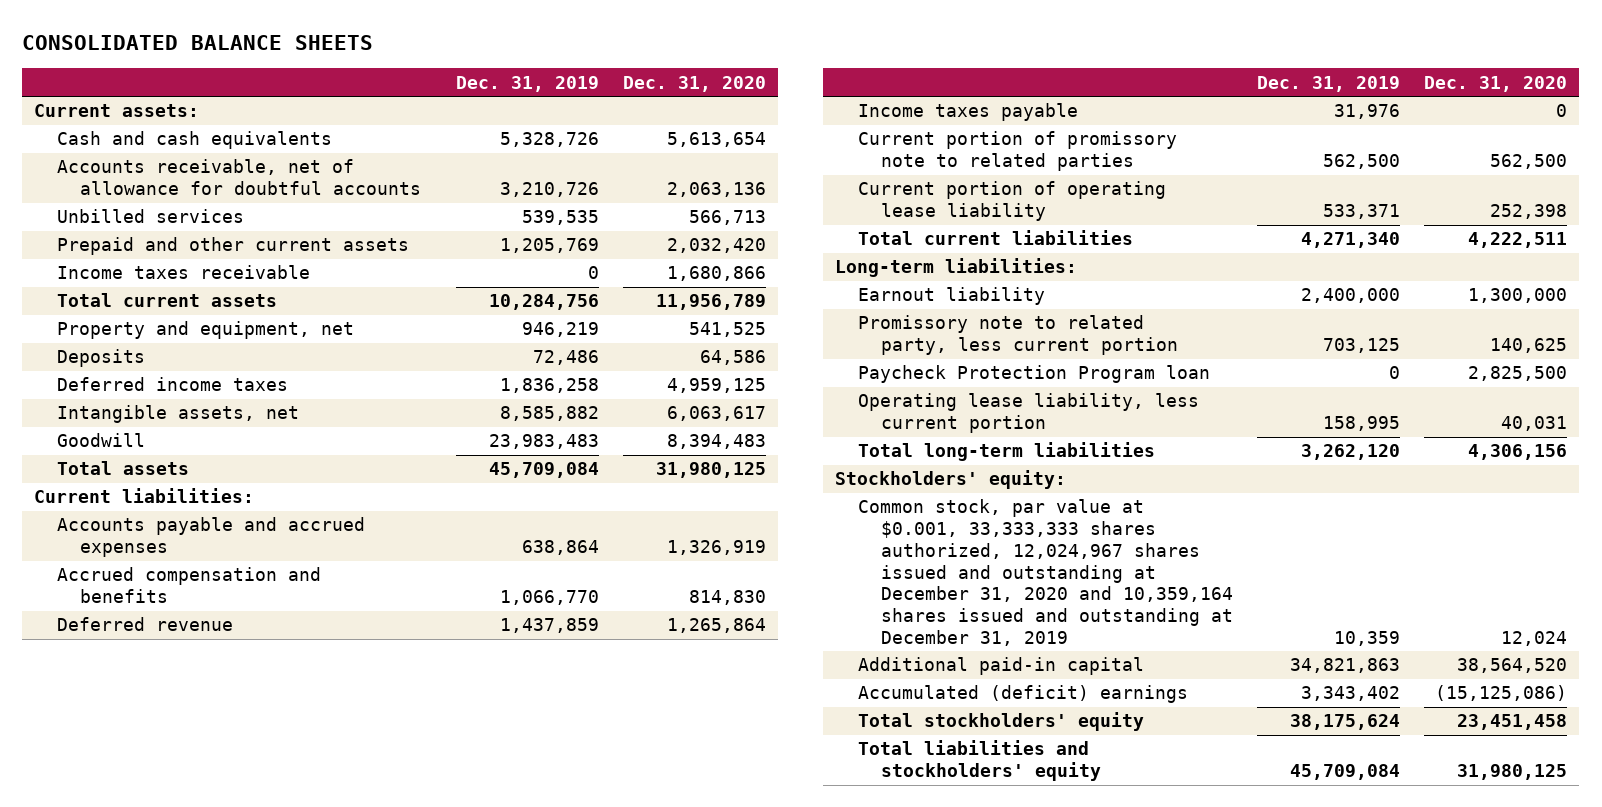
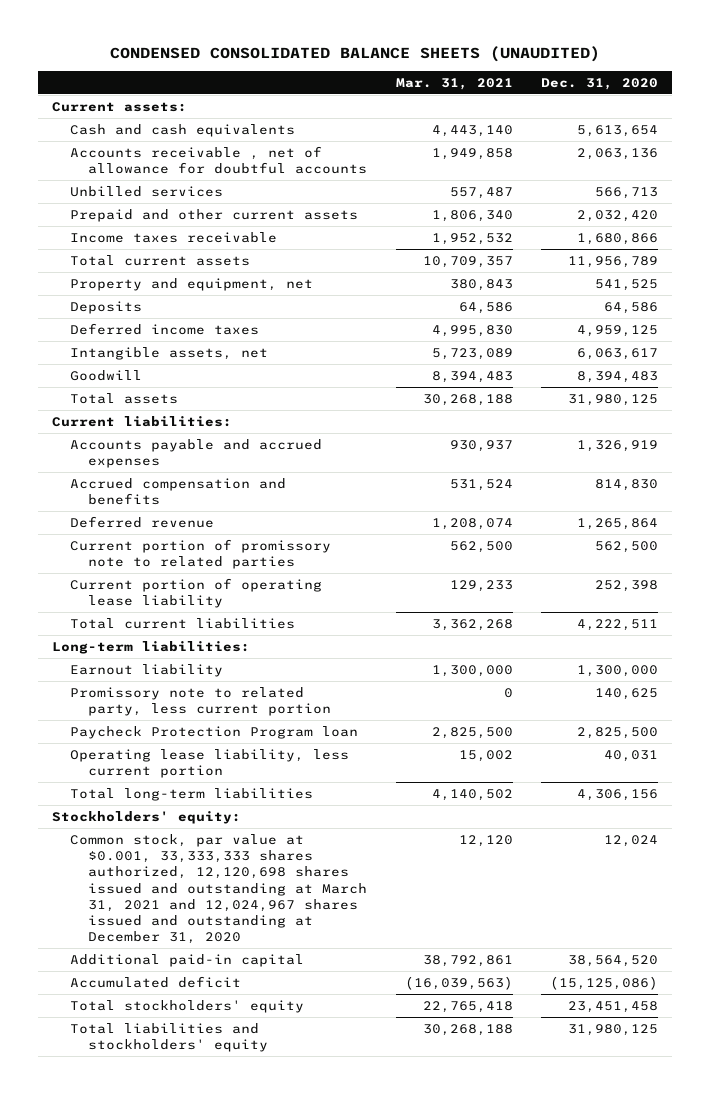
[22,35,374,51] CONSOLIDATED BALANCE SHEETS -> [110,45,601,62] CONDENSED CONSOLIDATED BALANCE SHEETS (UNAUDITED)
[455,75,599,92] Dec. 31, 2019 -> none
none -> [395,77,513,90] Mar. 31, 2021
[57,159,421,196] Accounts receivable, net of allowance for doubtful accounts -> [70,145,368,175] Accounts receivable , net of allowance for doubtful accounts
[858,103,1079,122] Income taxes payable -> none
[858,499,1233,646] Common stock, par value at $0.001, 33,333,333 shares authorized, 12,024,967 shares issued and outstanding at December 31, 2020 and 10,359,164 shares issued and outstanding at December 31, 2019 -> [70,833,368,945] Common stock, par value at $0.001, 33,333,333 shares authorized, 12,120,698 shares issued and outstanding at March 31, 2021 and 12,024,967 shares issued and outstanding at December 31, 2020
[858,685,1189,704] Accumulated (deficit) earnings -> [70,975,242,988] Accumulated deficit

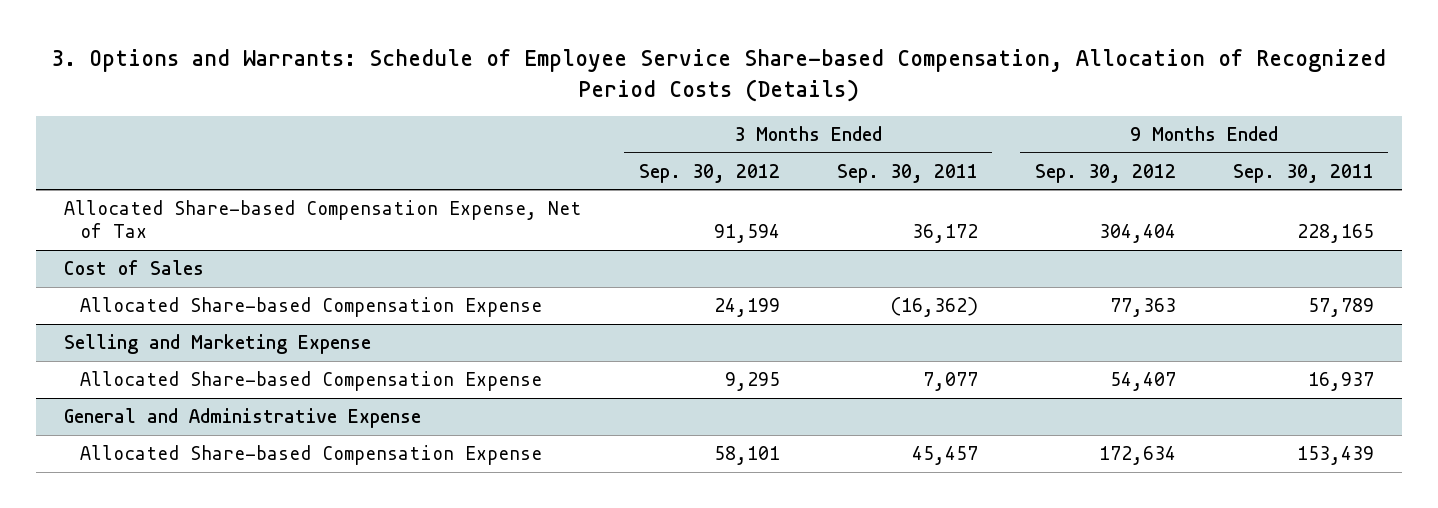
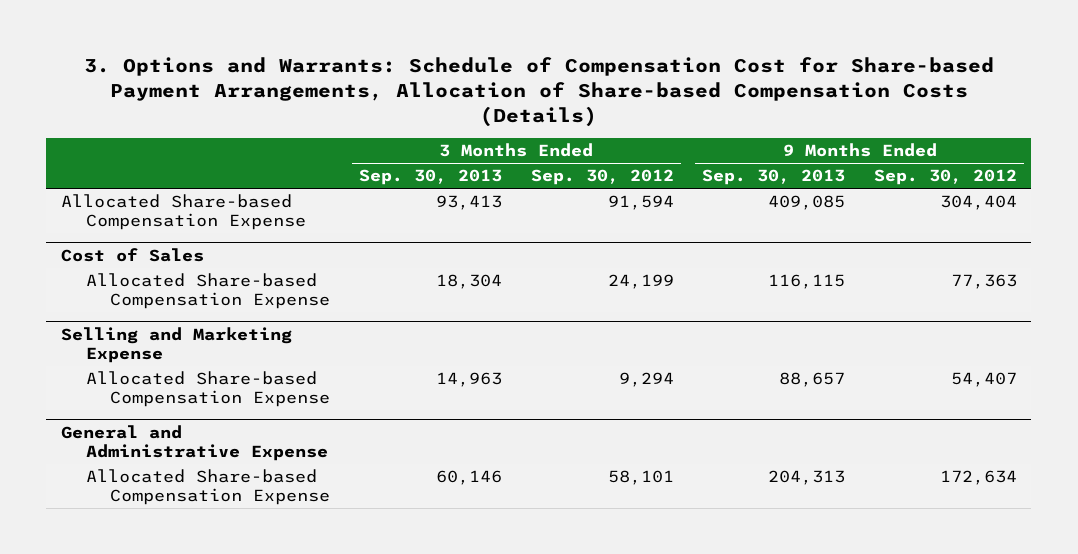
[51,49,1387,102] 3. Options and Warrants: Schedule of Employee Service Share-based Compensation, Allocation of Recognized Period Costs (Details) -> [83,56,994,128] 3. Options and Warrants: Schedule of Compensation Cost for Share-based Payment Arrangements, Allocation of Share-based Compensation Costs (Details)
[836,163,978,183] Sep. 30, 2011 -> none
[1232,163,1374,183] Sep. 30, 2011 -> none
none -> [359,169,503,186] Sep. 30, 2013
none -> [702,169,846,186] Sep. 30, 2013
[64,200,582,239] Allocated Share-based Compensation Expense, Net of Tax -> [60,194,306,231] Allocated Share-based Compensation Expense
[724,372,780,392] 9,295 -> [618,372,674,388] 9,294

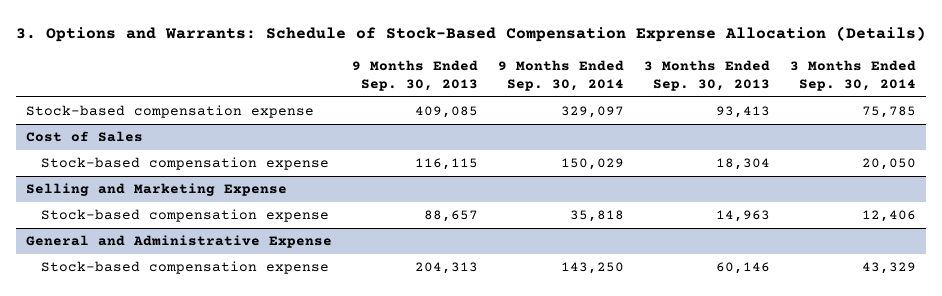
[83,56,994,128] 3. Options and Warrants: Schedule of Compensation Cost for Share-based Payment Arrangements, Allocation of Share-based Compensation Costs (Details) -> [16,26,927,43] 3. Options and Warrants: Schedule of Stock-Based Compensation Exprense Allocation (Details)
[530,169,674,186] Sep. 30, 2012 -> none
[873,169,1017,186] Sep. 30, 2012 -> none
none -> [498,59,625,92] 9 Months Ended Sep. 30, 2014
none -> [790,59,917,92] 3 Months Ended Sep. 30, 2014
[60,194,306,231] Allocated Share-based Compensation Expense -> [25,105,314,119] Stock-based compensation expense
[85,273,331,310] Allocated Share-based Compensation Expense -> [41,157,330,171] Stock-based compensation expense
[85,371,331,408] Allocated Share-based Compensation Expense -> [41,209,330,223] Stock-based compensation expense
[85,469,331,506] Allocated Share-based Compensation Expense -> [41,261,330,275] Stock-based compensation expense

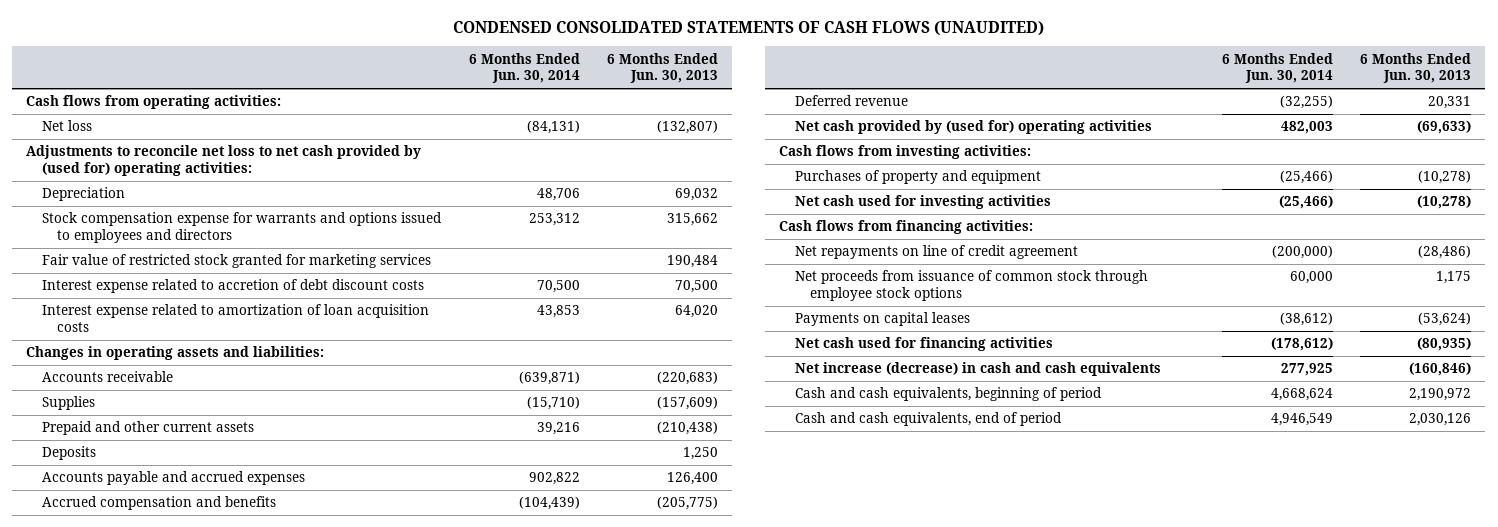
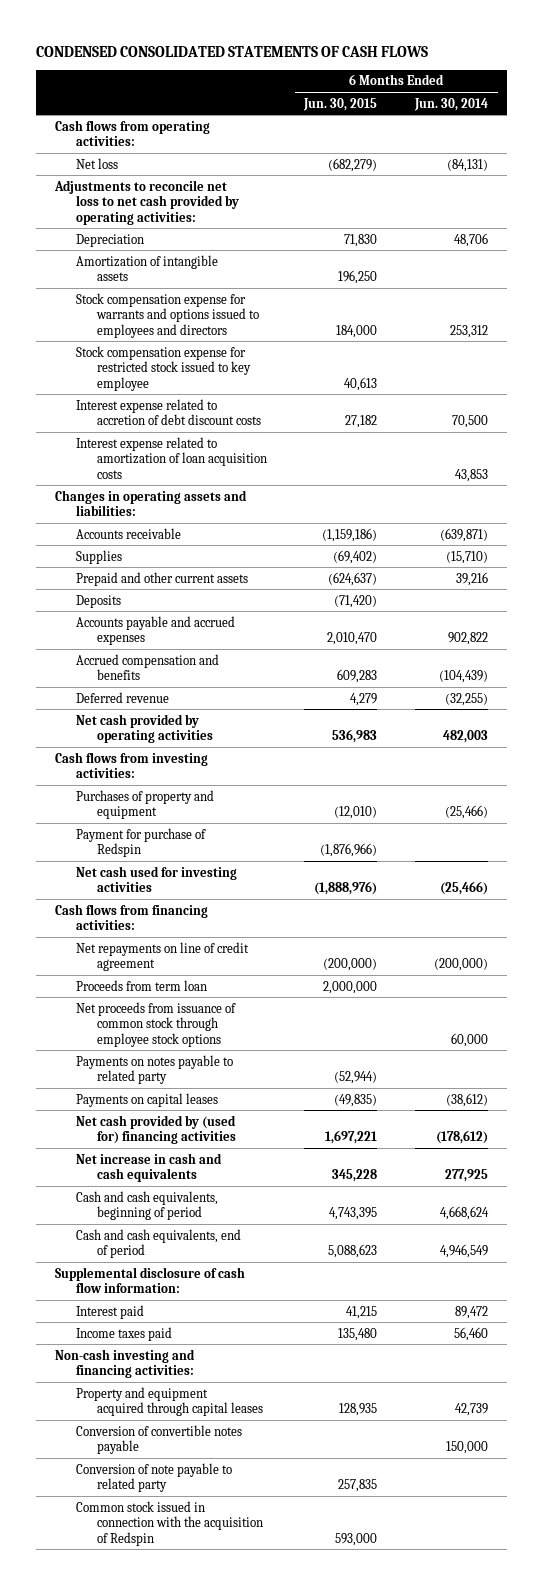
[452,21,1044,37] CONDENSED CONSOLIDATED STATEMENTS OF CASH FLOWS (UNAUDITED) -> [36,45,429,57] CONDENSED CONSOLIDATED STATEMENTS OF CASH FLOWS
[607,52,719,84] 6 Months Ended Jun. 30, 2013 -> none
none -> [303,97,378,111] Jun. 30, 2015
[26,145,422,176] Adjustments to reconcile net loss to net cash provided by (used for) operating activities: -> [54,179,239,225] Adjustments to reconcile net loss to net cash provided by operating activities:
none -> [75,254,218,282] Amortization of intangible assets
[41,254,431,269] Fair value of restricted stock granted for marketing services -> none
none -> [75,345,251,391] Stock compensation expense for restricted stock issued to key employee
[794,120,1152,135] Net cash provided by (used for) operating activities -> [75,713,213,744] Net cash provided by operating activities
none -> [75,827,206,858] Payment for purchase of Redspin
none -> [75,979,207,991] Proceeds from term loan
none -> [75,1054,233,1085] Payments on notes payable to related party
[794,337,1053,352] Net cash used for financing activities -> [75,1114,236,1145] Net cash provided by (used for) financing activities
[794,362,1161,377] Net increase (decrease) in cash and cash equivalents -> [75,1152,222,1183] Net increase in cash and cash equivalents
none -> [55,1266,246,1294] Supplemental disclosure of cash flow information:
none -> [75,1304,144,1319] Interest paid
none -> [75,1326,172,1341] Income taxes paid
none -> [55,1348,196,1379] Non-cash investing and financing activities:
none -> [75,1386,263,1417] Property and equipment acquired through capital leases
none -> [75,1424,242,1455] Conversion of convertible notes payable
none -> [75,1462,232,1493] Conversion of note payable to related party
none -> [75,1500,263,1546] Common stock issued in connection with the acquisition of Redspin

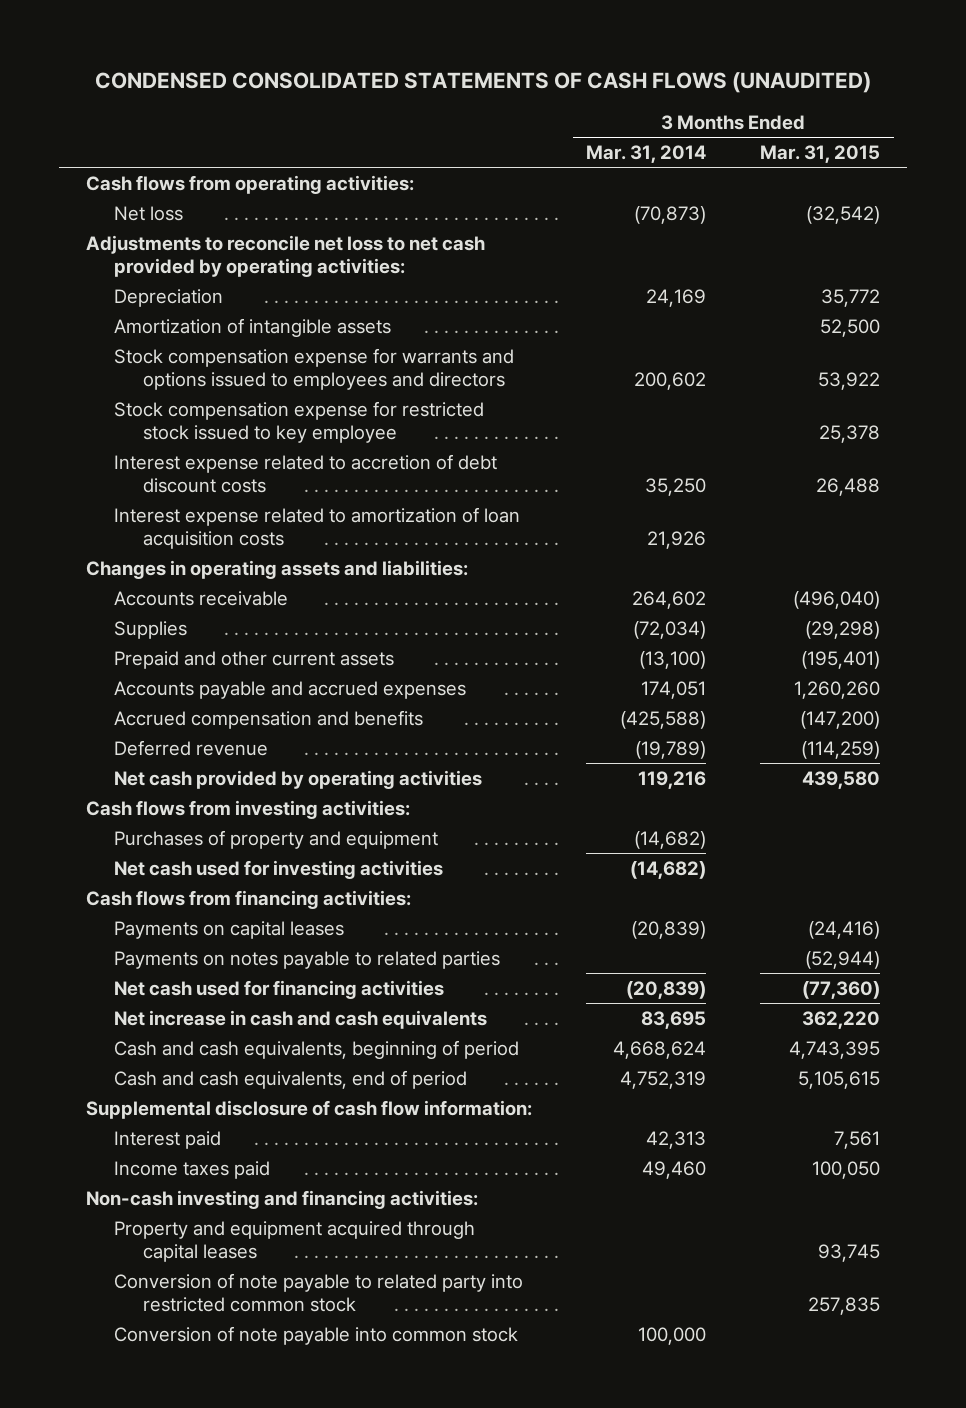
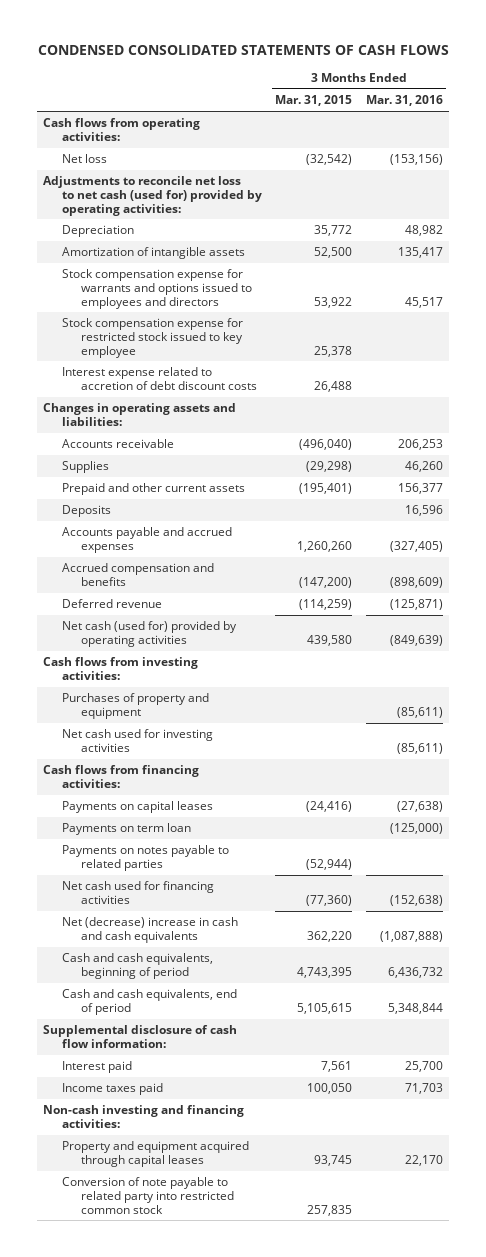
[95,72,872,94] CONDENSED CONSOLIDATED STATEMENTS OF CASH FLOWS (UNAUDITED) -> [38,45,450,56] CONDENSED CONSOLIDATED STATEMENTS OF CASH FLOWS
[586,144,707,163] Mar. 31, 2014 -> none
none -> [365,95,443,107] Mar. 31, 2016
[85,234,485,277] Adjustments to reconcile net loss to net cash provided by operating activities: -> [43,176,263,216] Adjustments to reconcile net loss to net cash (used for) provided by operating activities:
[114,506,521,549] Interest expense related to amortization of loan acquisition costs -> none
none -> [62,505,112,518] Deposits
[114,769,483,789] Net cash provided by operating activities -> [62,621,238,647] Net cash (used for) provided by operating activities
none -> [62,823,192,836] Payments on term loan
[114,1009,488,1029] Net increase in cash and cash equivalents -> [62,917,239,943] Net (decrease) increase in cash and cash equivalents
[114,1325,519,1345] Conversion of note payable into common stock -> none

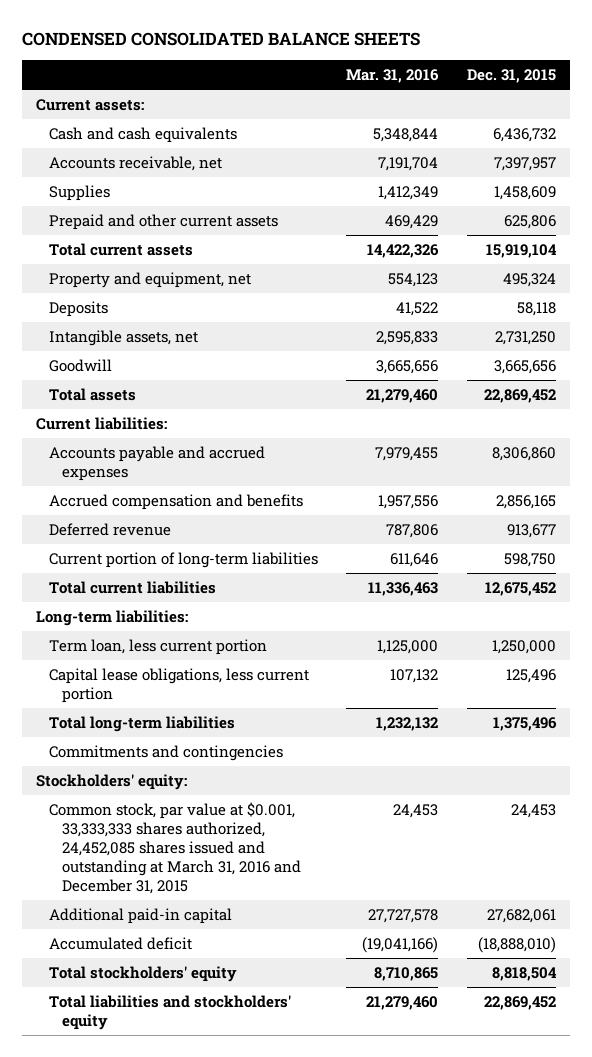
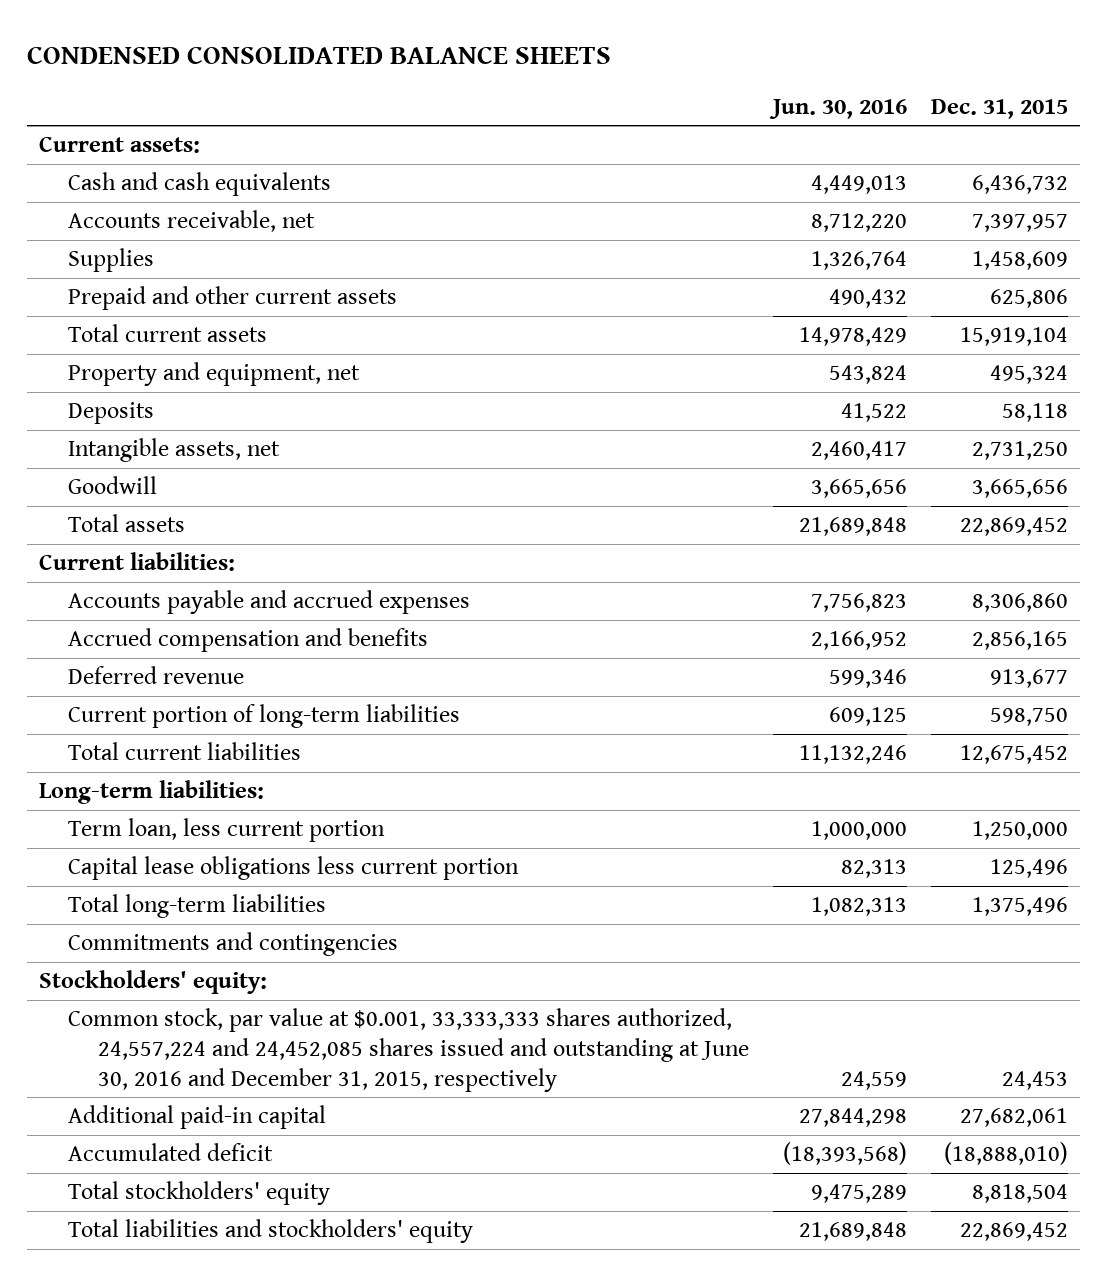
[346,69,440,84] Mar. 31, 2016 -> none
none -> [769,99,908,120] Jun. 30, 2016
[49,667,310,703] Capital lease obligations, less current portion -> [68,856,520,881] Capital lease obligations less current portion
[49,801,302,895] Common stock, par value at $0.001, 33,333,333 shares authorized, 24,452,085 shares issued and outstanding at March 31, 2016 and December 31, 2015 -> [68,1008,750,1093] Common stock, par value at $0.001, 33,333,333 shares authorized, 24,557,224 and 24,452,085 shares issued and outstanding at June 30, 2016 and December 31, 2015, respectively

